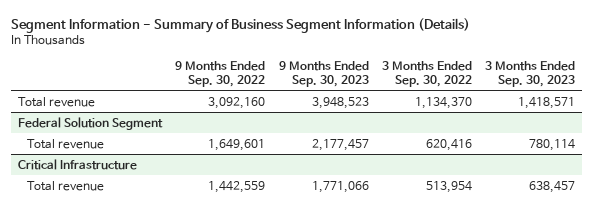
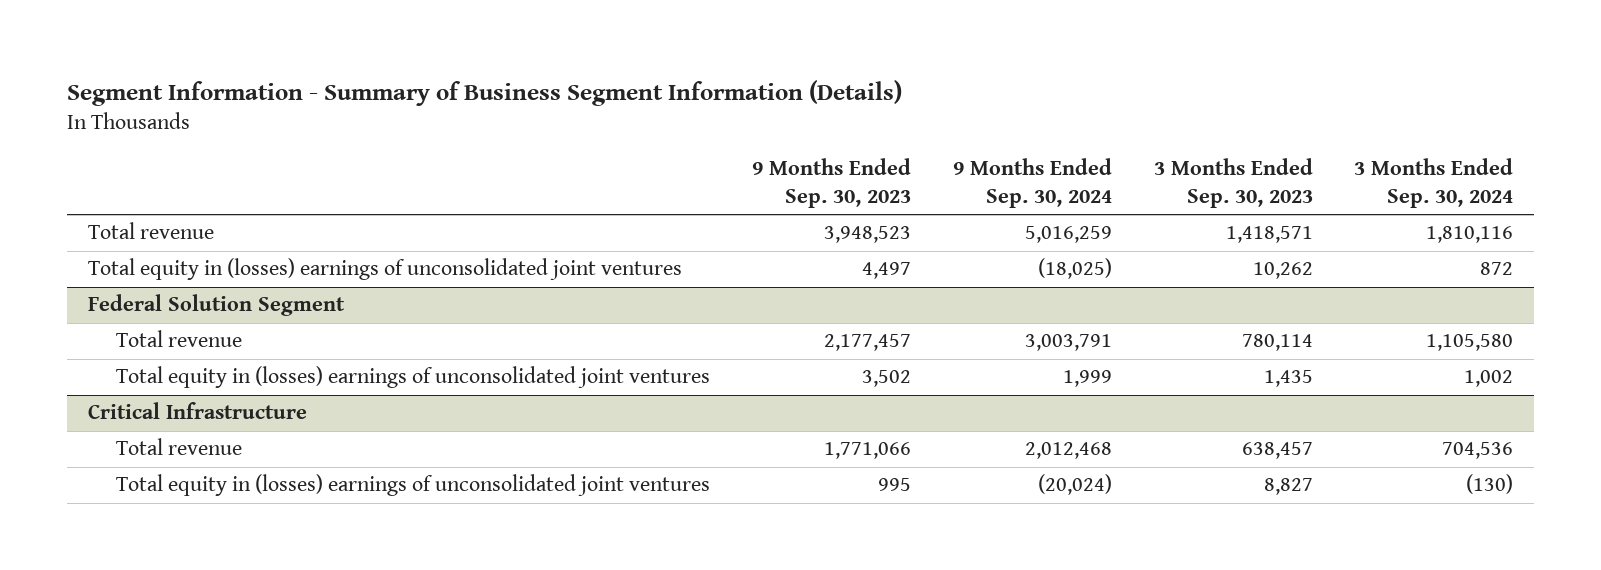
[175,61,266,87] 9 Months Ended Sep. 30, 2022 -> none
[382,61,473,87] 3 Months Ended Sep. 30, 2022 -> none
none -> [952,158,1112,208] 9 Months Ended Sep. 30, 2024
none -> [1354,158,1514,208] 3 Months Ended Sep. 30, 2024
none -> [87,258,682,281] Total equity in (losses) earnings of unconsolidated joint ventures
none -> [115,366,710,389] Total equity in (losses) earnings of unconsolidated joint ventures
none -> [115,474,710,497] Total equity in (losses) earnings of unconsolidated joint ventures

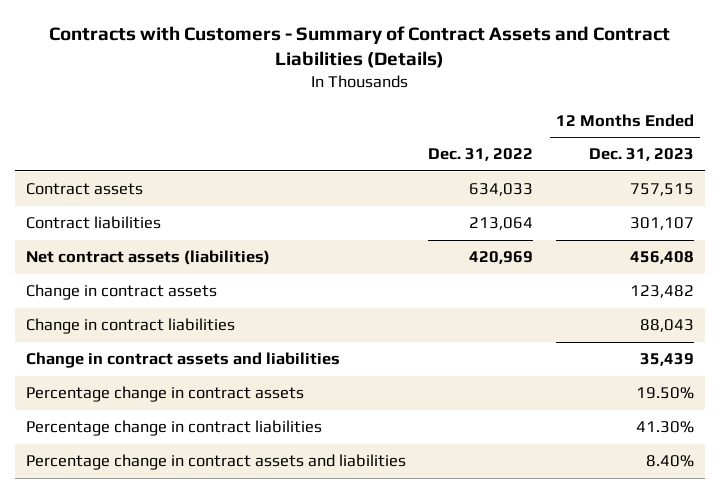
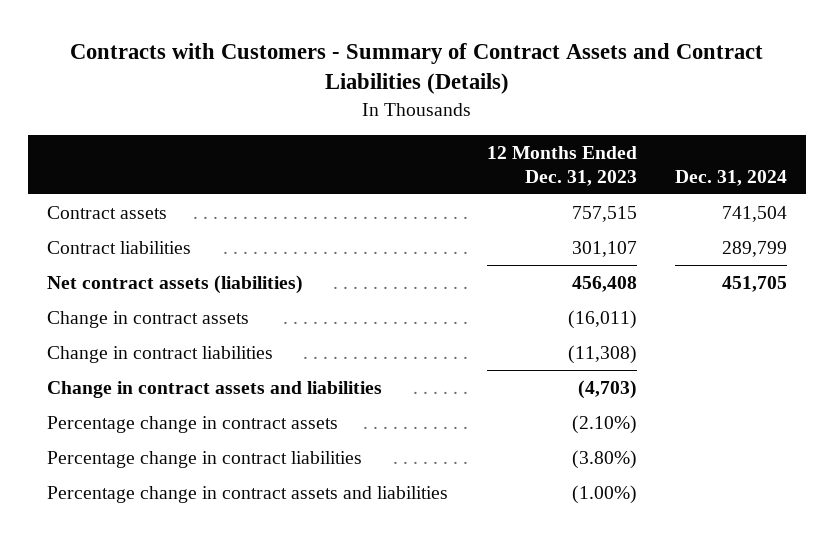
[428,148,534,162] Dec. 31, 2022 -> none
none -> [674,169,787,186] Dec. 31, 2024
[629,285,694,299] 123,482 -> [567,309,637,329] (16,011)
[639,319,694,333] 88,043 -> [567,344,637,364] (11,308)
[639,353,694,367] 35,439 -> [577,379,637,399] (4,703)
[635,387,694,400] 19.50% -> [571,414,637,434] (2.10%)
[635,421,694,434] 41.30% -> [571,449,637,469] (3.80%)
[645,455,694,468] 8.40% -> [571,484,637,504] (1.00%)

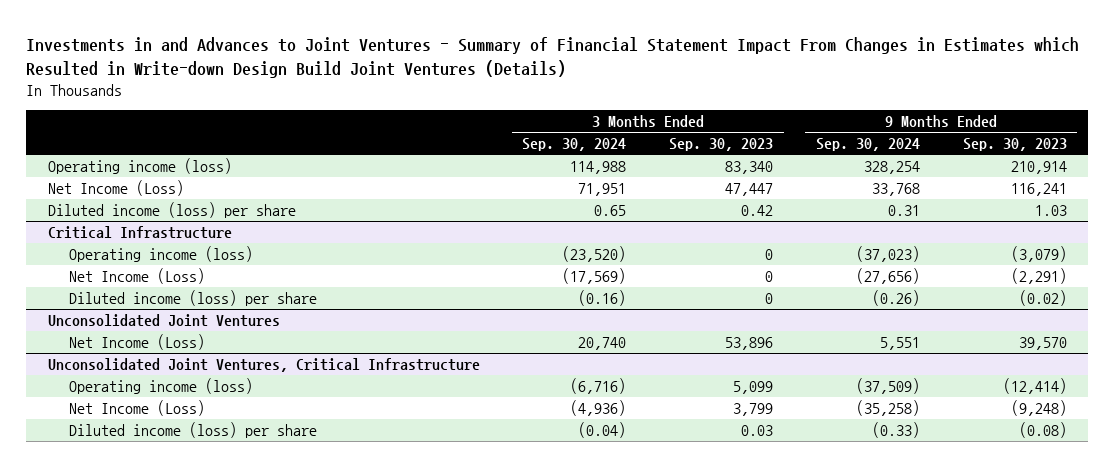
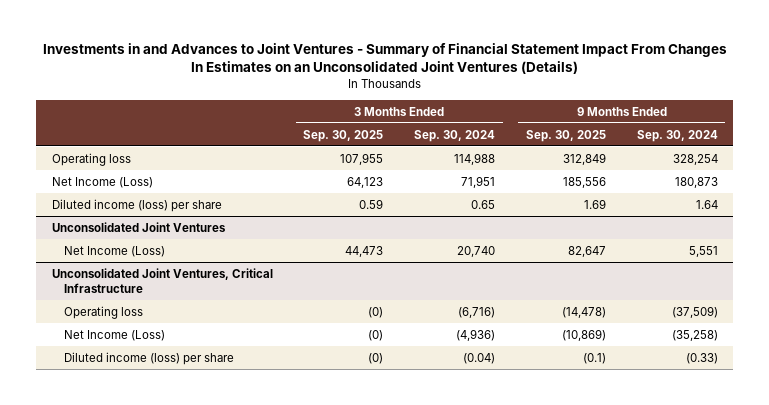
[26,37,1080,78] Investments in and Advances to Joint Ventures - Summary of Financial Statement Impact From Changes in Estimates which Resulted in Write-down Design Build Joint Ventures (Details) -> [42,43,727,75] Investments in and Advances to Joint Ventures - Summary of Financial Statement Impact From Changes In Estimates on an Unconsolidated Joint Ventures (Details)
[669,138,774,152] Sep. 30, 2023 -> none
[962,138,1067,152] Sep. 30, 2023 -> none
none -> [303,129,384,142] Sep. 30, 2025
none -> [525,129,606,142] Sep. 30, 2025
[47,226,232,240] Critical Infrastructure -> none
[68,246,253,263] Operating income (loss) -> none
[68,268,205,285] Net Income (Loss) -> none
[68,290,317,307] Diluted income (loss) per share -> none
[47,158,232,175] Operating income (loss) -> [51,152,131,166] Operating loss
[871,183,920,197] 33,768 -> [674,176,718,188] 180,873
[887,205,920,217] 0.31 -> [695,199,718,209] 1.64
[68,378,253,395] Operating income (loss) -> [63,305,143,319] Operating loss

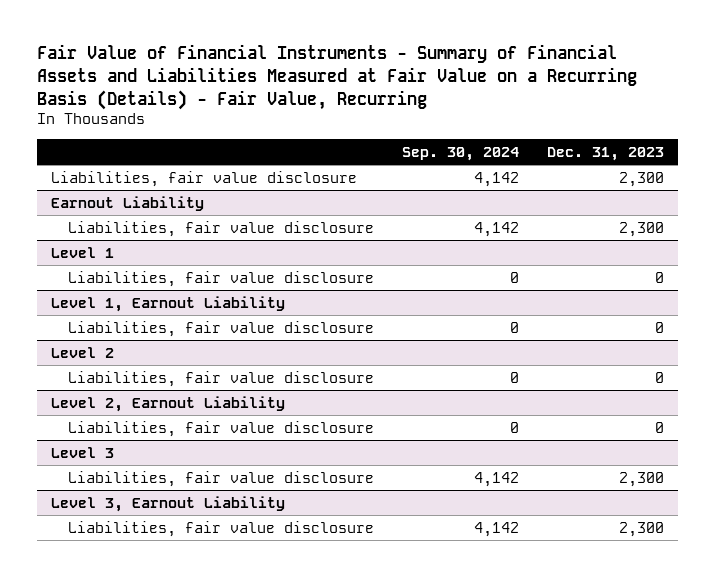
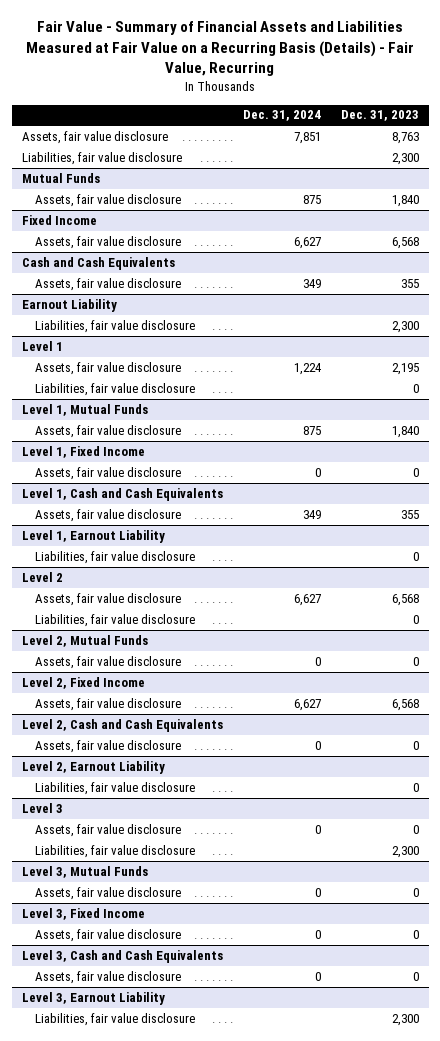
[36,44,637,110] Fair Value of Financial Instruments - Summary of Financial Assets and Liabilities Measured at Fair Value on a Recurring Basis (Details) - Fair Value, Recurring -> [26,21,415,77] Fair Value - Summary of Financial Assets and Liabilities Measured at Fair Value on a Recurring Basis (Details) - Fair Value, Recurring
[401,146,519,161] Sep. 30, 2024 -> none
none -> [242,110,321,122] Dec. 31, 2024
none -> [21,130,168,144] Assets, fair value disclosure
none -> [21,172,100,183] Mutual Funds
none -> [34,193,181,207] Assets, fair value disclosure
none -> [21,214,97,225] Fixed Income
none -> [34,235,181,249] Assets, fair value disclosure
none -> [21,256,175,270] Cash and Cash Equivalents
none -> [34,277,181,291] Assets, fair value disclosure
none -> [34,361,181,375] Assets, fair value disclosure
none -> [21,403,148,416] Level 1, Mutual Funds
none -> [34,424,181,438] Assets, fair value disclosure
none -> [21,445,145,458] Level 1, Fixed Income
none -> [34,466,181,480] Assets, fair value disclosure
none -> [21,487,223,501] Level 1, Cash and Cash Equivalents
none -> [34,508,181,522] Assets, fair value disclosure
none -> [34,592,181,606] Assets, fair value disclosure
none -> [21,634,148,647] Level 2, Mutual Funds
none -> [34,655,181,669] Assets, fair value disclosure
none -> [21,676,145,689] Level 2, Fixed Income
none -> [34,697,181,711] Assets, fair value disclosure
none -> [21,718,223,732] Level 2, Cash and Cash Equivalents
none -> [34,739,181,753] Assets, fair value disclosure
none -> [34,823,181,837] Assets, fair value disclosure
none -> [21,865,148,878] Level 3, Mutual Funds
none -> [34,886,181,900] Assets, fair value disclosure
none -> [21,907,145,920] Level 3, Fixed Income
none -> [34,928,181,942] Assets, fair value disclosure
none -> [21,949,223,963] Level 3, Cash and Cash Equivalents
none -> [34,970,181,984] Assets, fair value disclosure

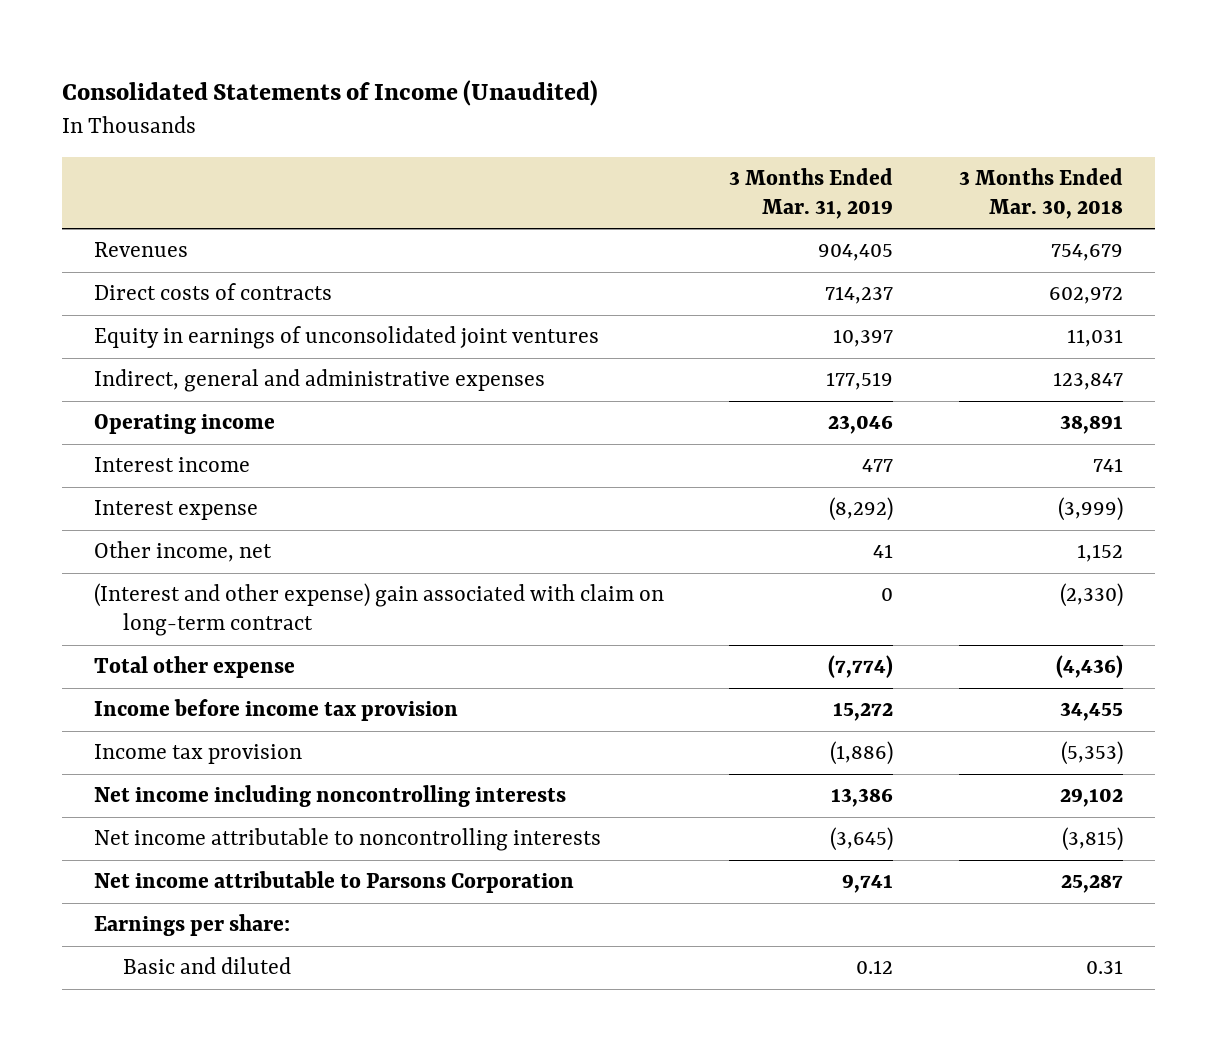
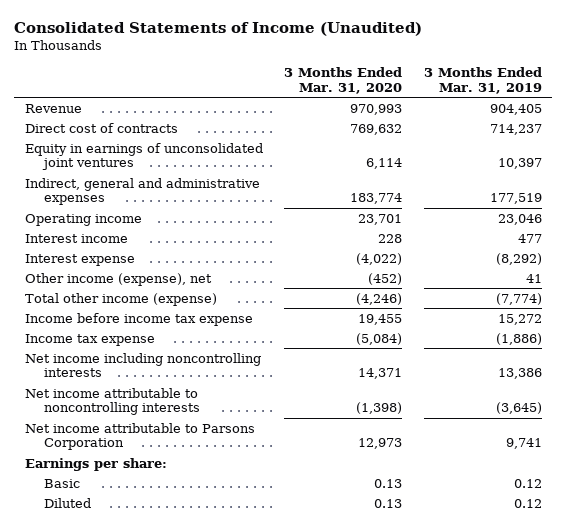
[958,168,1123,219] 3 Months Ended Mar. 30, 2018 -> none
none -> [284,67,403,94] 3 Months Ended Mar. 31, 2020
[94,242,189,258] Revenues -> [24,103,82,113] Revenue
[94,283,333,301] Direct costs of contracts -> [24,122,178,133] Direct cost of contracts
[94,583,665,636] (Interest and other expense) gain associated with claim on long-term contract -> none
[94,541,273,563] Other income, net -> [24,272,212,286] Other income (expense), net
[94,656,296,679] Total other expense -> [24,292,217,306] Total other income (expense)
[94,699,459,722] Income before income tax provision -> [24,312,253,326] Income before income tax expense
[94,744,303,765] Income tax provision -> [24,333,155,346] Income tax expense
[123,957,292,975] Basic and diluted -> none
none -> [44,478,81,488] Basic
none -> [44,497,92,508] Diluted

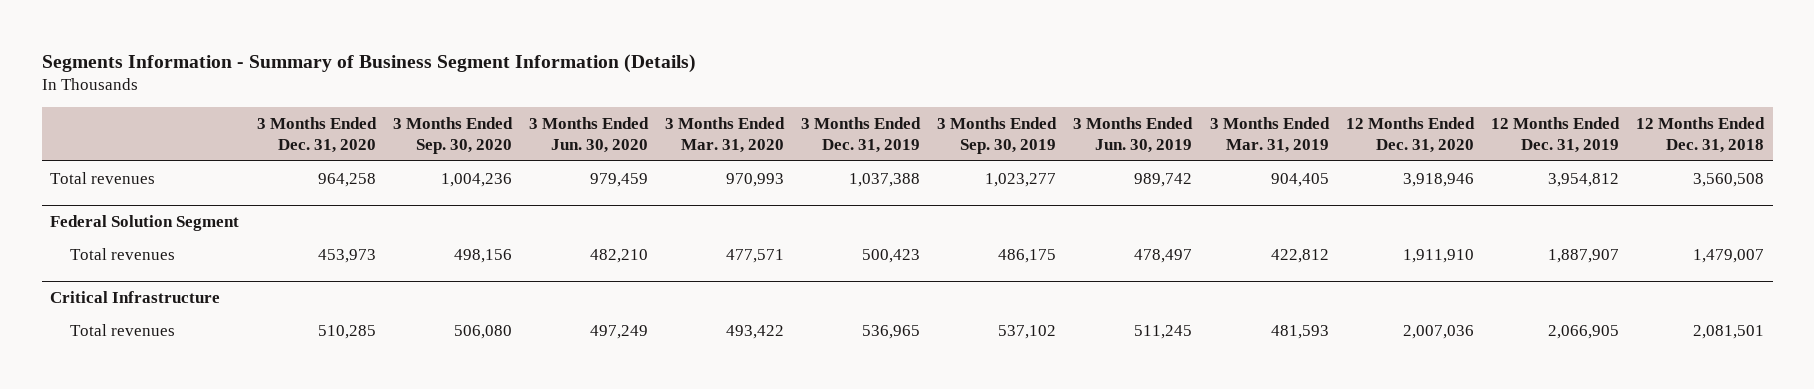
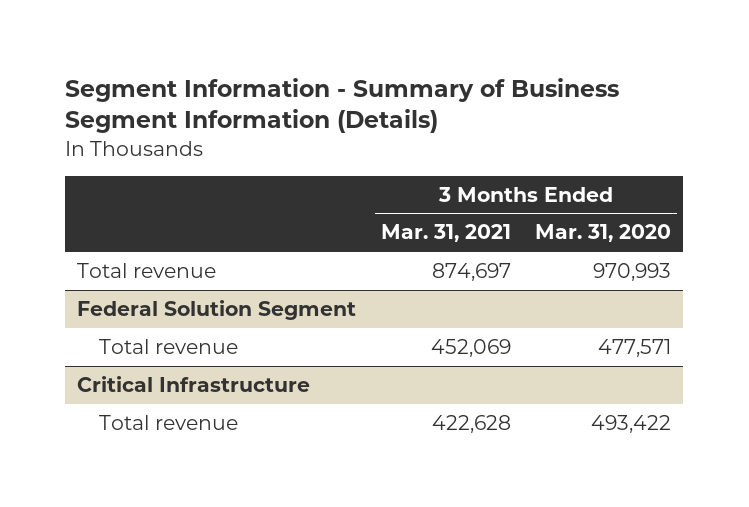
[41,53,696,73] Segments Information - Summary of Business Segment Information (Details) -> [65,77,620,134] Segment Information - Summary of Business Segment Information (Details)
[256,116,377,153] 3 Months Ended Dec. 31, 2020 -> none
[392,116,513,154] 3 Months Ended Sep. 30, 2020 -> none
[528,116,649,153] 3 Months Ended Jun. 30, 2020 -> none
[801,116,922,153] 3 Months Ended Dec. 31, 2019 -> none
[937,116,1058,154] 3 Months Ended Sep. 30, 2019 -> none
[1073,116,1194,153] 3 Months Ended Jun. 30, 2019 -> none
[1209,116,1330,153] 3 Months Ended Mar. 31, 2019 -> none
[1345,116,1475,153] 12 Months Ended Dec. 31, 2020 -> none
[1490,116,1620,153] 12 Months Ended Dec. 31, 2019 -> none
[1635,116,1765,153] 12 Months Ended Dec. 31, 2018 -> none
none -> [380,224,511,243] Mar. 31, 2021
[50,171,156,184] Total revenues -> [77,262,217,278] Total revenue
[70,247,176,260] Total revenues -> [98,338,238,354] Total revenue
[70,323,176,336] Total revenues -> [98,414,238,430] Total revenue

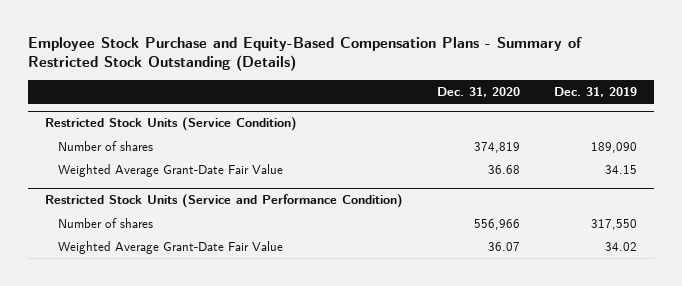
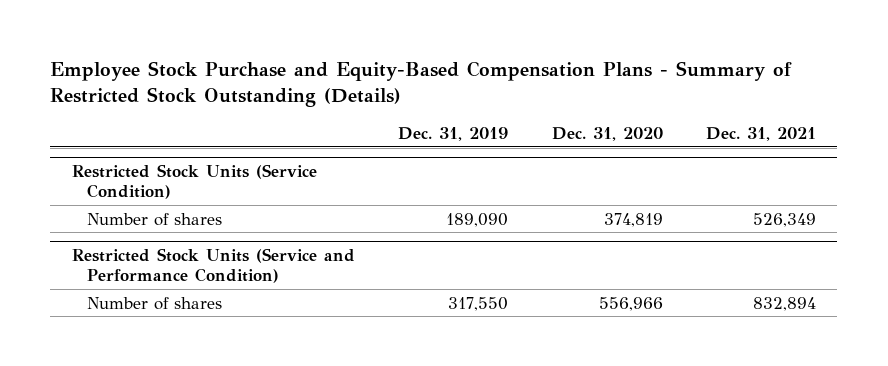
none -> [705,126,816,141] Dec. 31, 2021
[57,164,283,178] Weighted Average Grant-Date Fair Value -> none
[57,241,283,255] Weighted Average Grant-Date Fair Value -> none

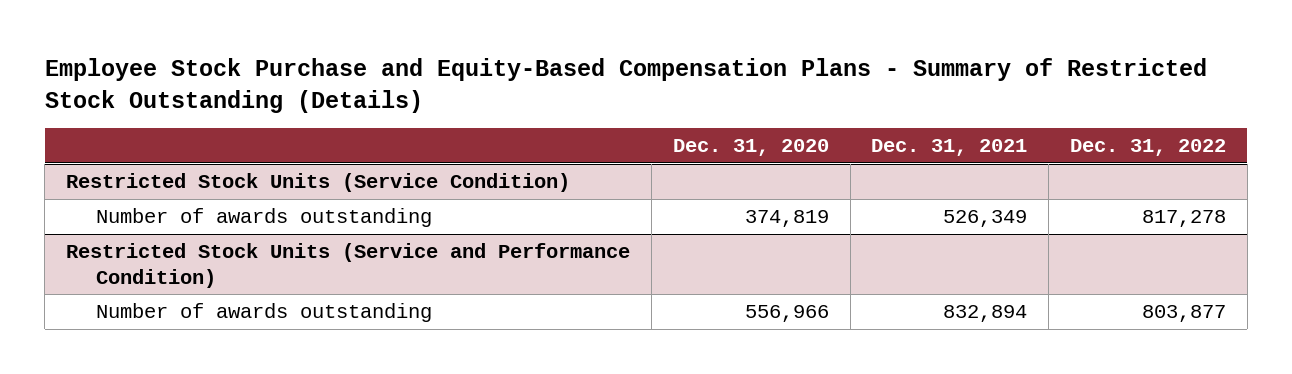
[398,126,509,141] Dec. 31, 2019 -> none
none -> [1070,138,1227,156] Dec. 31, 2022
[87,212,223,226] Number of shares -> [96,208,433,228] Number of awards outstanding
[87,296,223,310] Number of shares -> [96,303,433,323] Number of awards outstanding

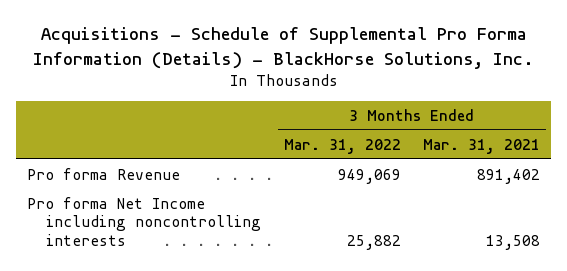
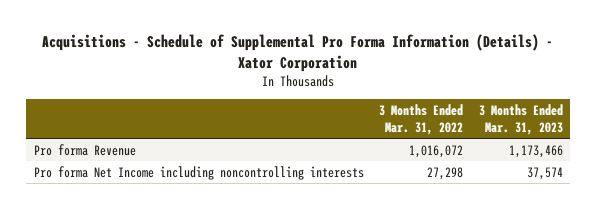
[32,27,534,69] Acquisitions - Schedule of Supplemental Pro Forma Information (Details) - BlackHorse Solutions, Inc. -> [42,33,554,72] Acquisitions - Schedule of Supplemental Pro Forma Information (Details) - Xator Corporation
[422,138,540,154] Mar. 31, 2021 -> none
none -> [478,103,563,135] 3 Months Ended Mar. 31, 2023
[337,168,401,184] 949,069 -> [409,144,464,158] 1,016,072
[346,234,401,250] 25,882 -> [427,166,464,180] 27,298

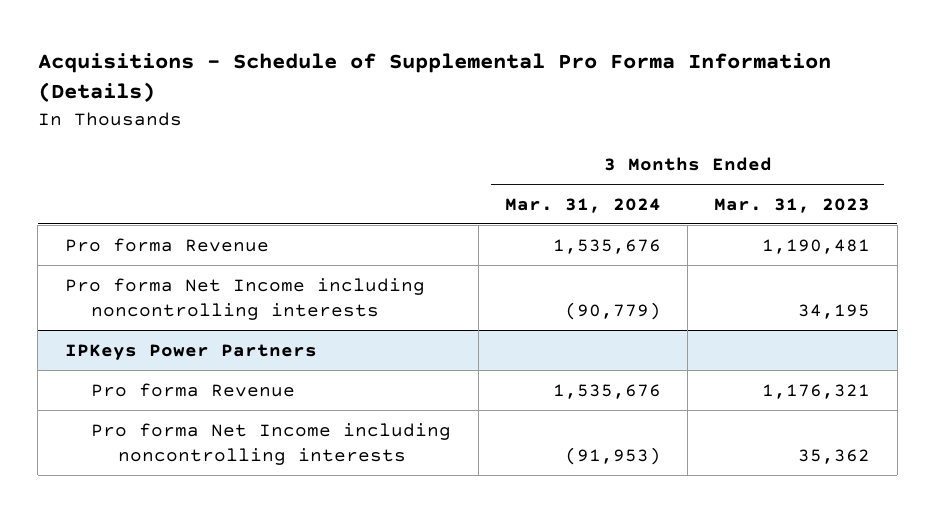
[42,33,554,72] Acquisitions - Schedule of Supplemental Pro Forma Information (Details) - Xator Corporation -> [37,53,831,103] Acquisitions - Schedule of Supplemental Pro Forma Information (Details)
[379,103,464,135] 3 Months Ended Mar. 31, 2022 -> none
none -> [504,197,661,213] Mar. 31, 2024
[508,144,563,158] 1,173,466 -> [762,238,871,254] 1,190,481
[526,166,563,180] 37,574 -> [798,303,871,319] 34,195
none -> [64,343,317,360] IPKeys Power Partners
none -> [91,382,296,397] Pro forma Revenue
none -> [91,422,452,465] Pro forma Net Income including noncontrolling interests

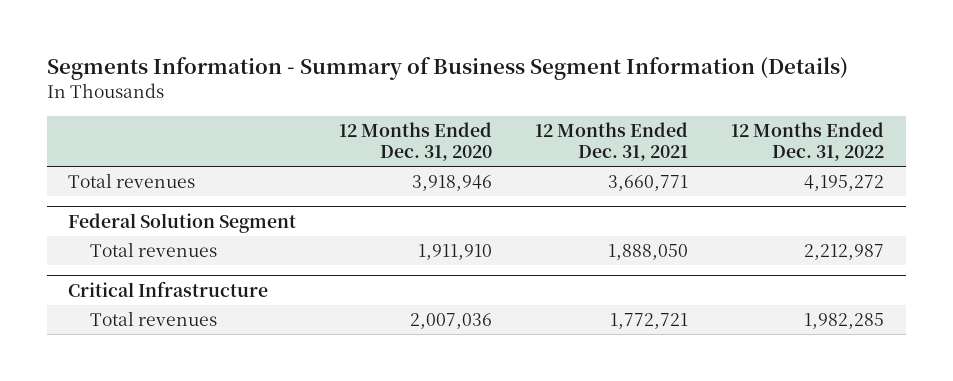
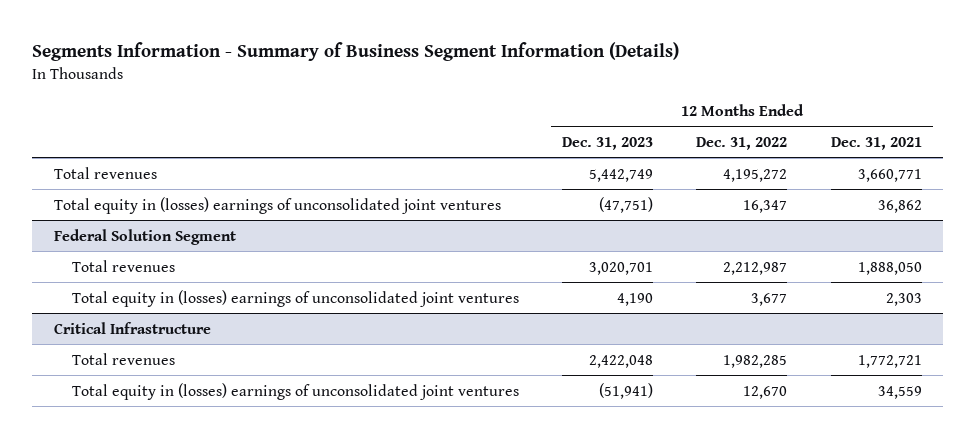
[339,121,493,162] 12 Months Ended Dec. 31, 2020 -> none
none -> [562,136,654,150] Dec. 31, 2023
none -> [54,196,502,214] Total equity in (losses) earnings of unconsolidated joint ventures
none -> [71,289,519,307] Total equity in (losses) earnings of unconsolidated joint ventures
none -> [71,382,519,400] Total equity in (losses) earnings of unconsolidated joint ventures

